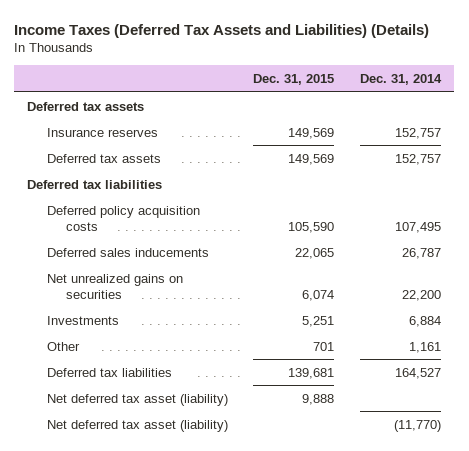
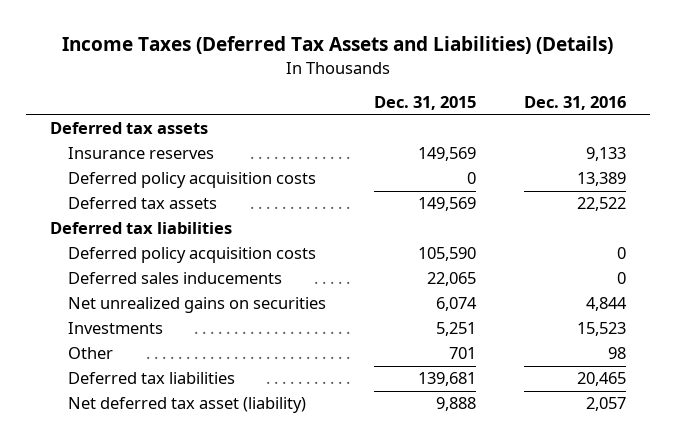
[360,73,443,85] Dec. 31, 2014 -> none
none -> [524,96,627,111] Dec. 31, 2016
none -> [67,172,316,189] Deferred policy acquisition costs
[46,419,228,432] Net deferred tax asset (liability) -> none

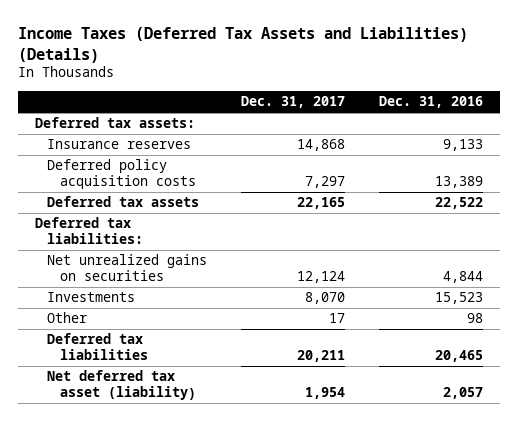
[373,96,476,111] Dec. 31, 2015 -> none
none -> [241,96,346,109] Dec. 31, 2017
[50,122,209,135] Deferred tax assets -> [35,117,196,129] Deferred tax assets:
[67,247,316,264] Deferred policy acquisition costs -> none
[67,272,282,285] Deferred sales inducements -> none
[50,222,233,235] Deferred tax liabilities -> [35,217,144,245] Deferred tax liabilities:

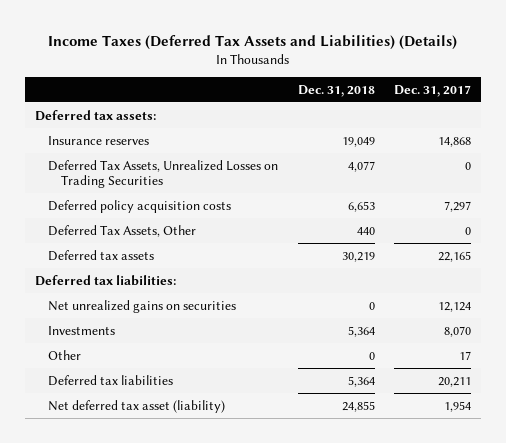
[378,96,483,109] Dec. 31, 2016 -> none
none -> [297,84,375,97] Dec. 31, 2018
none -> [48,159,279,189] Deferred Tax Assets, Unrealized Losses on Trading Securities
none -> [48,224,197,237] Deferred Tax Assets, Other

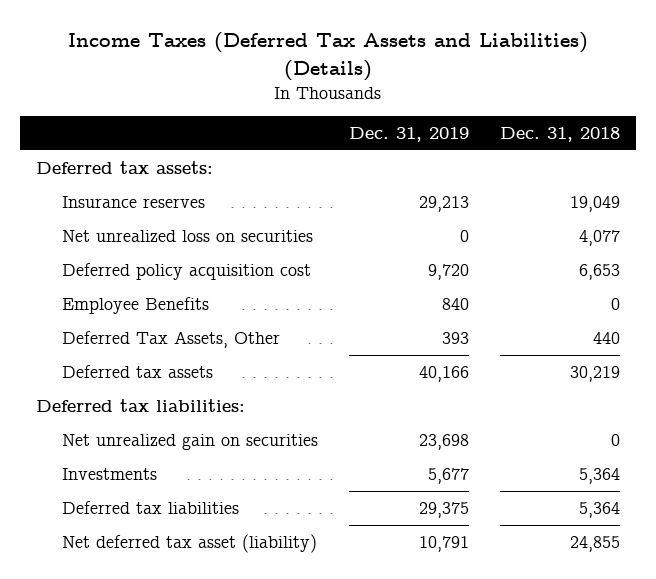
[394,84,472,97] Dec. 31, 2017 -> none
none -> [349,126,470,142] Dec. 31, 2019
[48,159,279,189] Deferred Tax Assets, Unrealized Losses on Trading Securities -> [62,229,314,242] Net unrealized loss on securities
[48,199,232,213] Deferred policy acquisition costs -> [62,262,312,280] Deferred policy acquisition cost
none -> [62,296,210,314] Employee Benefits
[48,299,237,313] Net unrealized gains on securities -> [62,433,319,450] Net unrealized gain on securities
[48,349,82,360] Other -> none

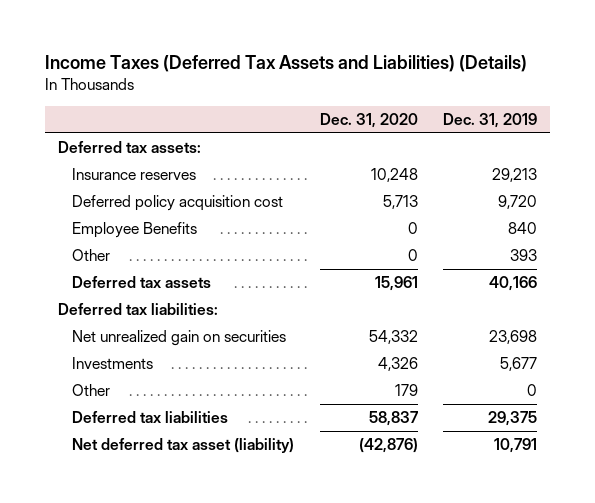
[500,126,621,142] Dec. 31, 2018 -> none
none -> [319,112,418,128] Dec. 31, 2020
[62,229,314,242] Net unrealized loss on securities -> none
[62,330,281,348] Deferred Tax Assets, Other -> [72,249,111,262] Other
none -> [72,384,111,397] Other

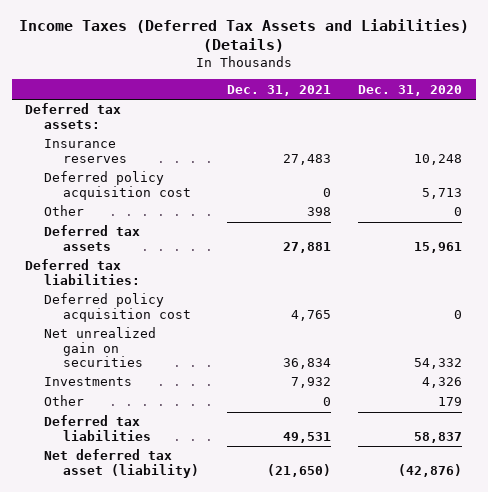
[443,112,538,128] Dec. 31, 2019 -> none
none -> [226,84,331,96] Dec. 31, 2021
[72,222,198,239] Employee Benefits -> none
none -> [44,293,192,322] Deferred policy acquisition cost

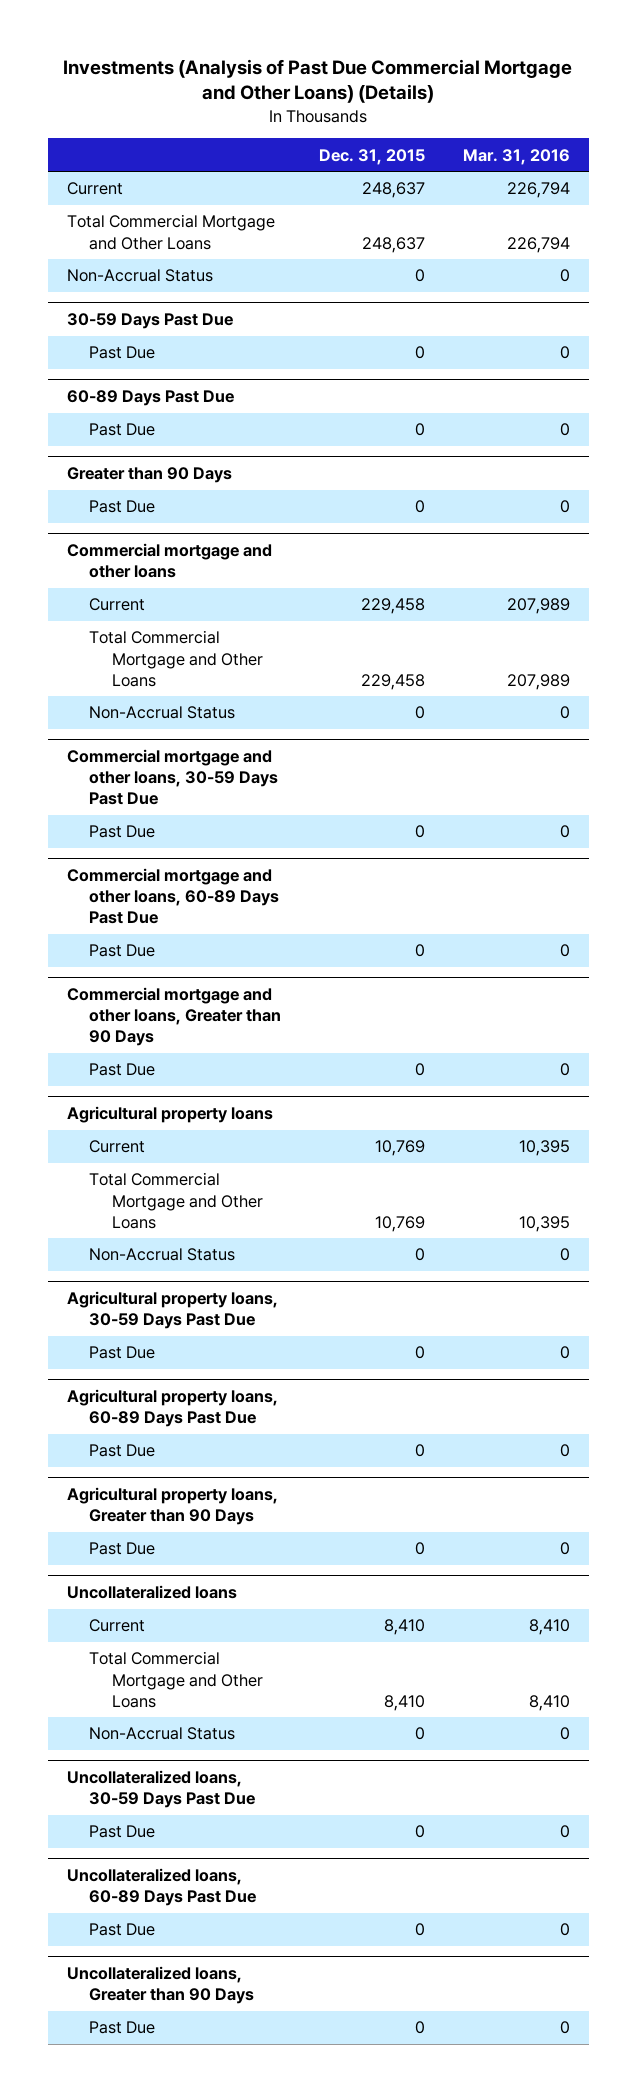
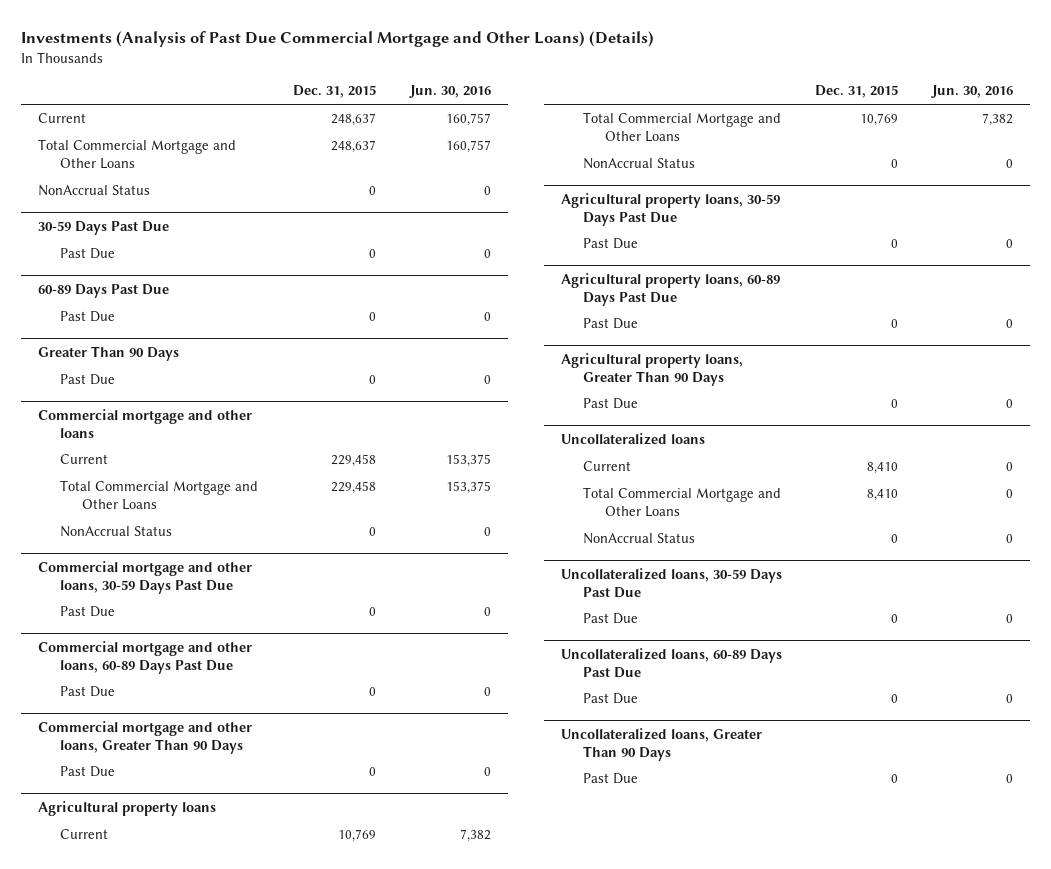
[462,148,570,165] Mar. 31, 2016 -> none
none -> [408,85,491,99] Jun. 30, 2016
[66,269,213,283] Non-Accrual Status -> [37,185,150,197] NonAccrual Status
[66,466,232,483] Greater than 90 Days -> [37,345,179,361] Greater Than 90 Days
[89,706,236,720] Non-Accrual Status -> [59,526,172,538] NonAccrual Status
[66,986,282,1047] Commercial mortgage and other loans, Greater than 90 Days -> [37,720,252,754] Commercial mortgage and other loans, Greater Than 90 Days
[89,1248,236,1262] Non-Accrual Status -> [582,158,695,170] NonAccrual Status
[66,1486,278,1526] Agricultural property loans, Greater than 90 Days -> [560,352,743,386] Agricultural property loans, Greater Than 90 Days
[89,1727,236,1741] Non-Accrual Status -> [582,533,695,545] NonAccrual Status
[66,1965,255,2005] Uncollateralized loans, Greater than 90 Days -> [560,727,762,761] Uncollateralized loans, Greater Than 90 Days

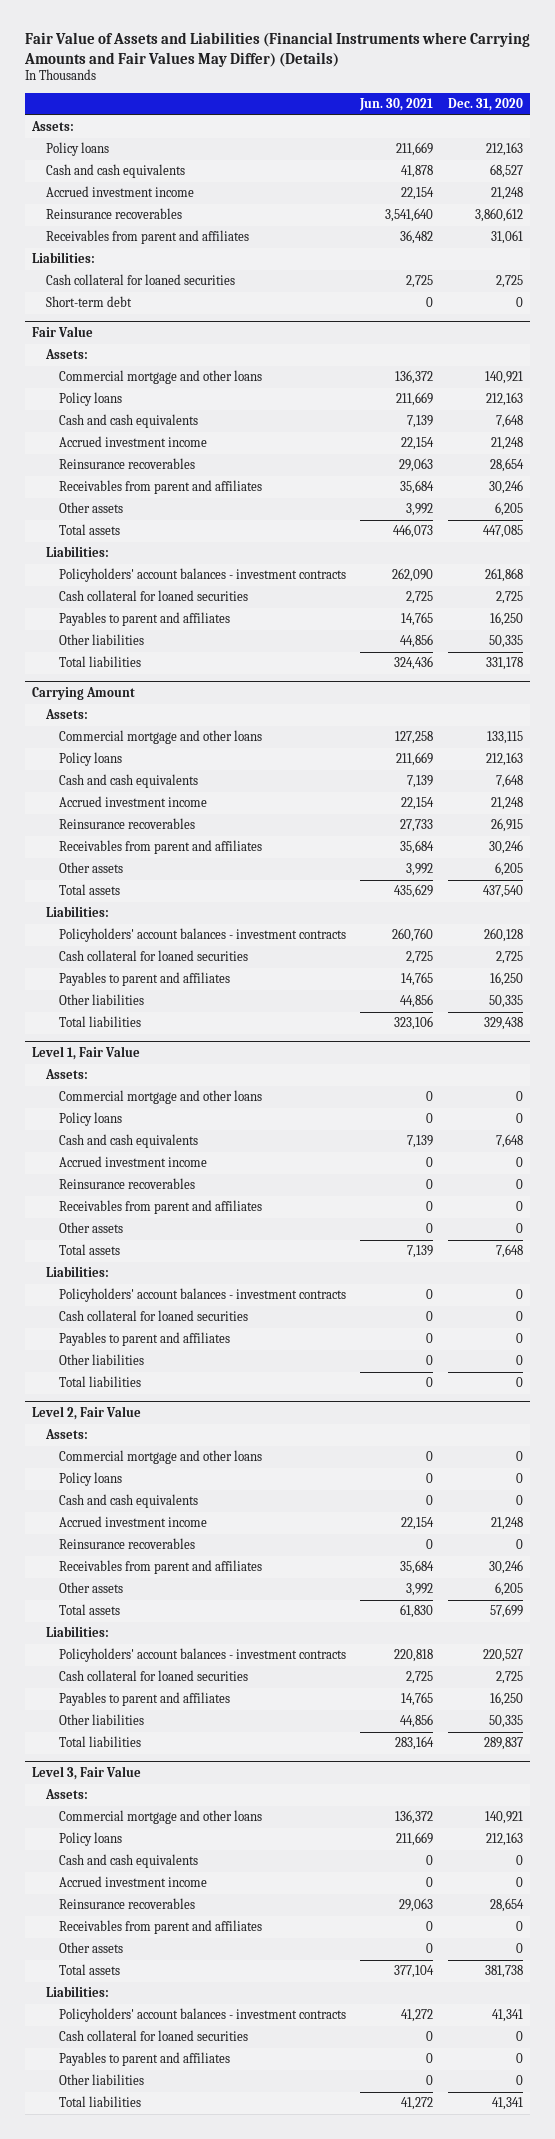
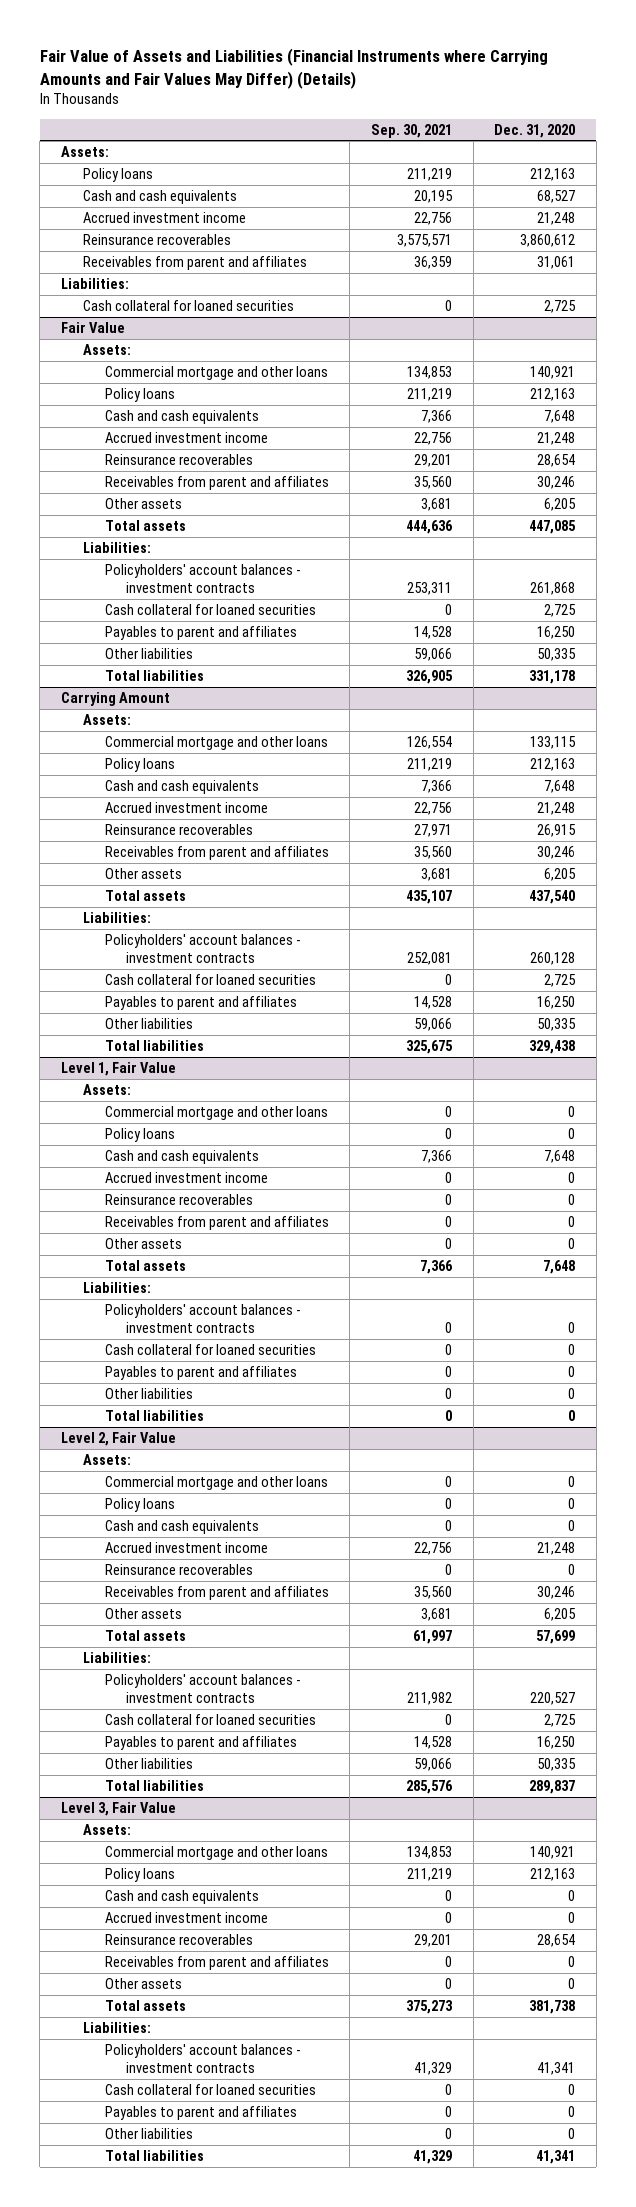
[359,98,434,112] Jun. 30, 2021 -> none
none -> [370,123,452,138] Sep. 30, 2021
[45,296,132,308] Short-term debt -> none

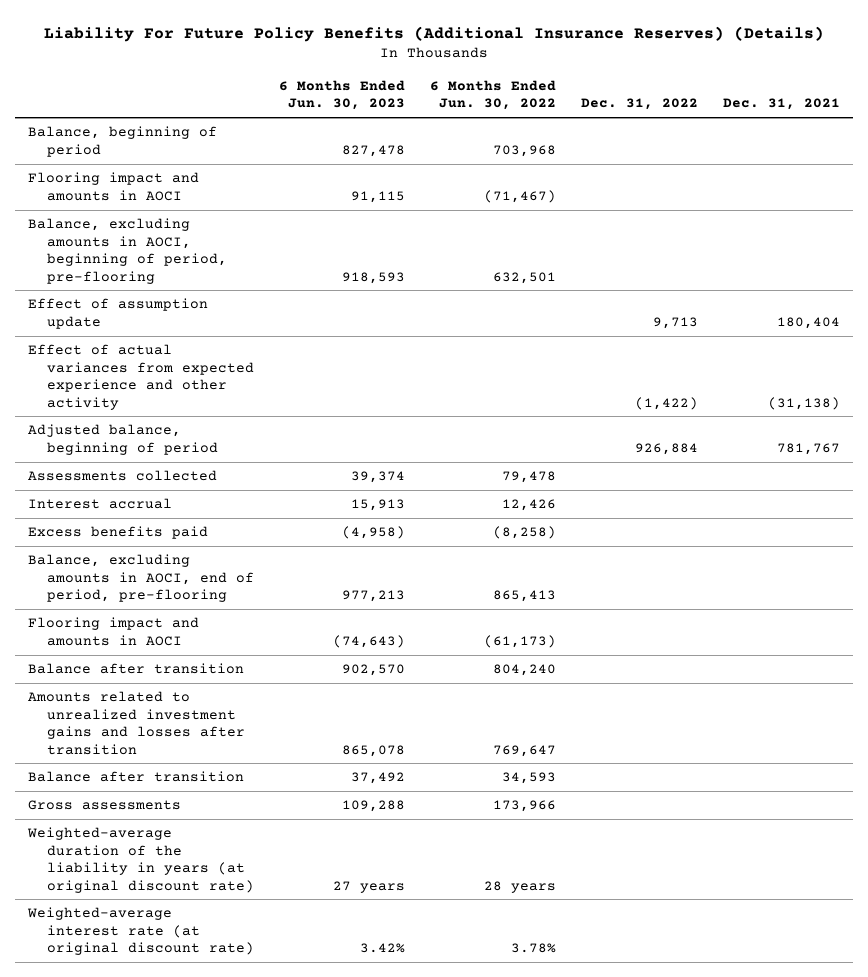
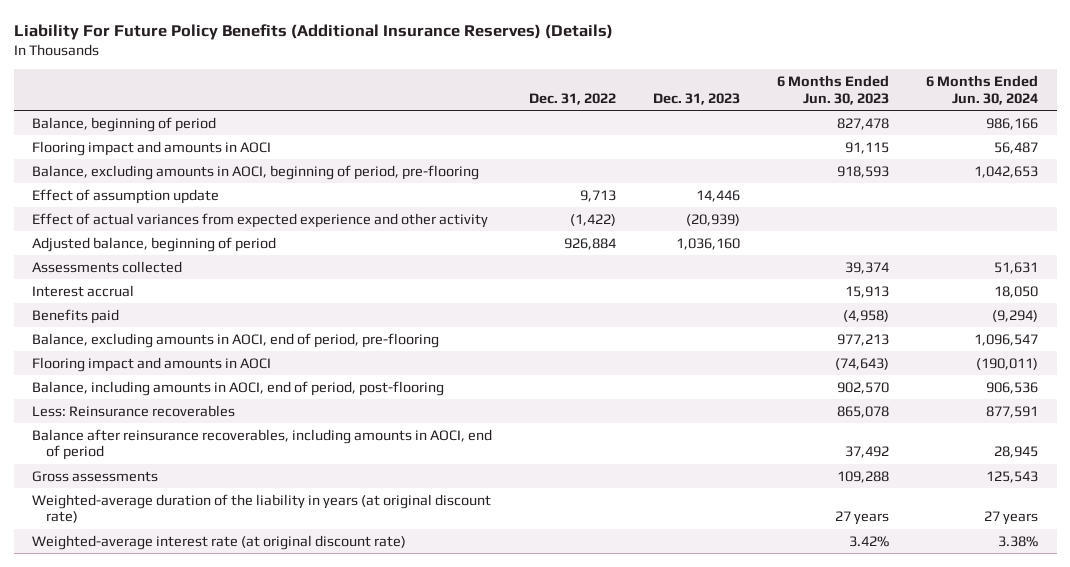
[429,79,556,111] 6 Months Ended Jun. 30, 2022 -> none
[723,98,841,111] Dec. 31, 2021 -> none
none -> [653,92,741,105] Dec. 31, 2023
none -> [926,75,1039,105] 6 Months Ended Jun. 30, 2024
[27,526,208,540] Excess benefits paid -> [32,308,120,324] Benefits paid
[27,663,244,675] Balance after transition -> [32,380,445,396] Balance, including amounts in AOCI, end of period, post-flooring
[27,691,245,755] Amounts related to unrealized investment gains and losses after transition -> [32,404,236,417] Less: Reinsurance recoverables
[27,771,244,783] Balance after transition -> [32,428,493,461] Balance after reinsurance recoverables, including amounts in AOCI, end of period

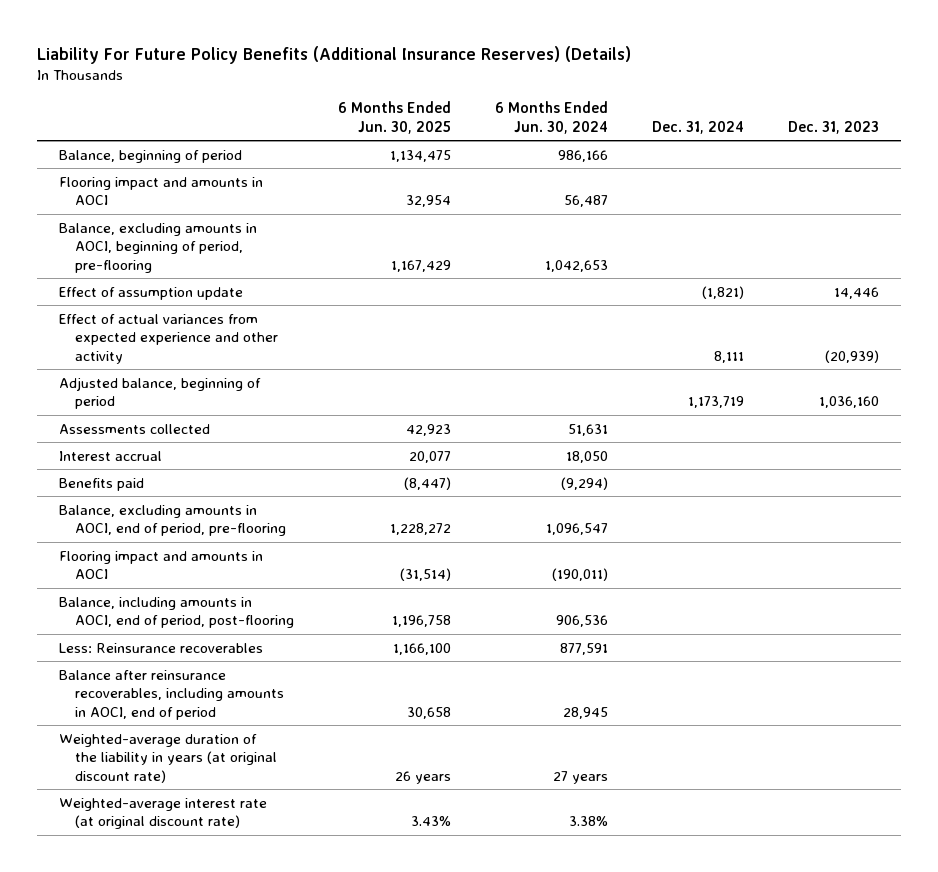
[529,92,617,105] Dec. 31, 2022 -> none
[777,75,890,105] 6 Months Ended Jun. 30, 2023 -> none
none -> [338,101,452,134] 6 Months Ended Jun. 30, 2025
none -> [652,120,745,134] Dec. 31, 2024
[32,470,159,482] Gross assessments -> none

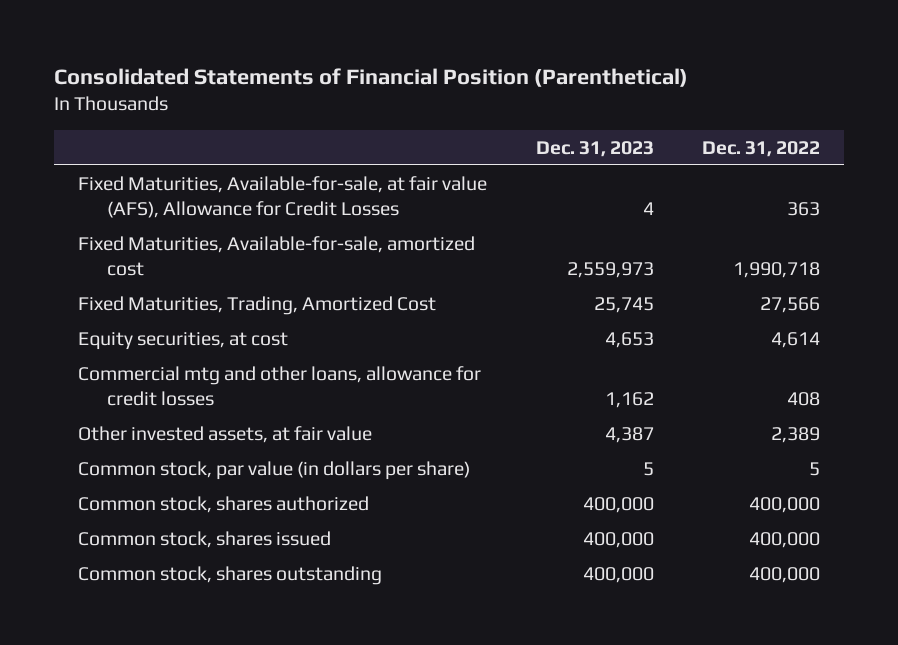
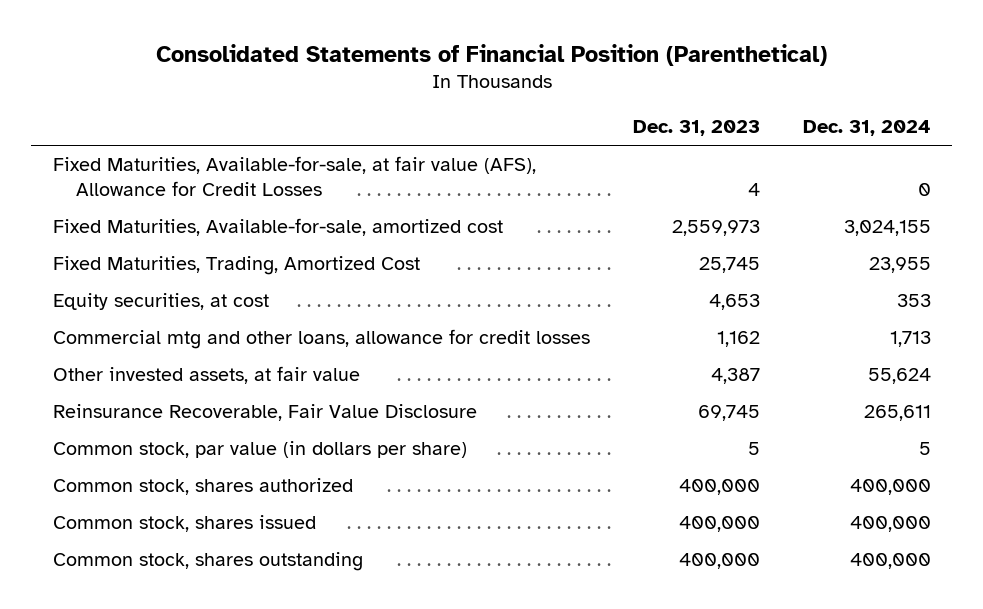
[701,140,820,157] Dec. 31, 2022 -> none
none -> [802,120,931,137] Dec. 31, 2024
none -> [52,404,477,422] Reinsurance Recoverable, Fair Value Disclosure

